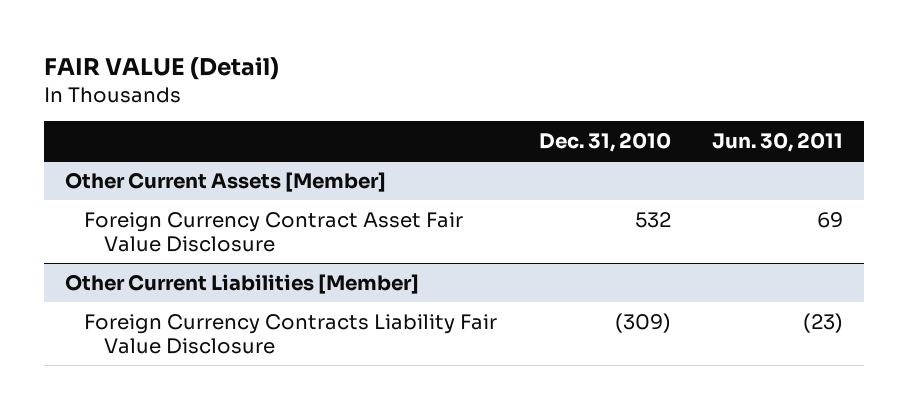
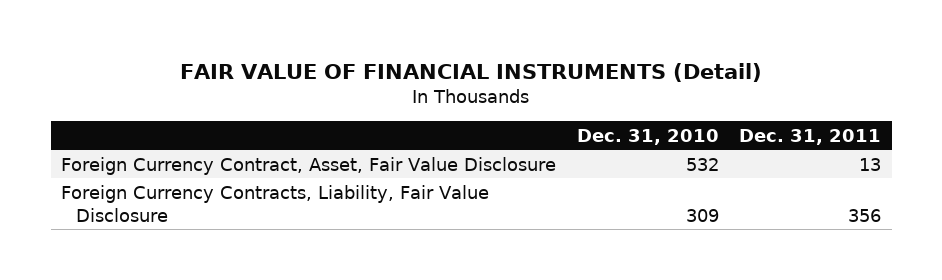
[43,56,279,80] FAIR VALUE (Detail) -> [180,62,763,82] FAIR VALUE OF FINANCIAL INSTRUMENTS (Detail)
[712,132,844,153] Jun. 30, 2011 -> none
none -> [739,128,882,145] Dec. 31, 2011
[64,171,386,192] Other Current Assets [Member] -> none
[64,273,419,294] Other Current Liabilities [Member] -> none
[84,211,464,252] Foreign Currency Contract Asset Fair Value Disclosure -> [61,156,557,175] Foreign Currency Contract, Asset, Fair Value Disclosure
[84,313,498,354] Foreign Currency Contracts Liability Fair Value Disclosure -> [61,184,490,222] Foreign Currency Contracts, Liability, Fair Value Disclosure
[614,312,671,333] (309) -> [685,208,719,222] 309

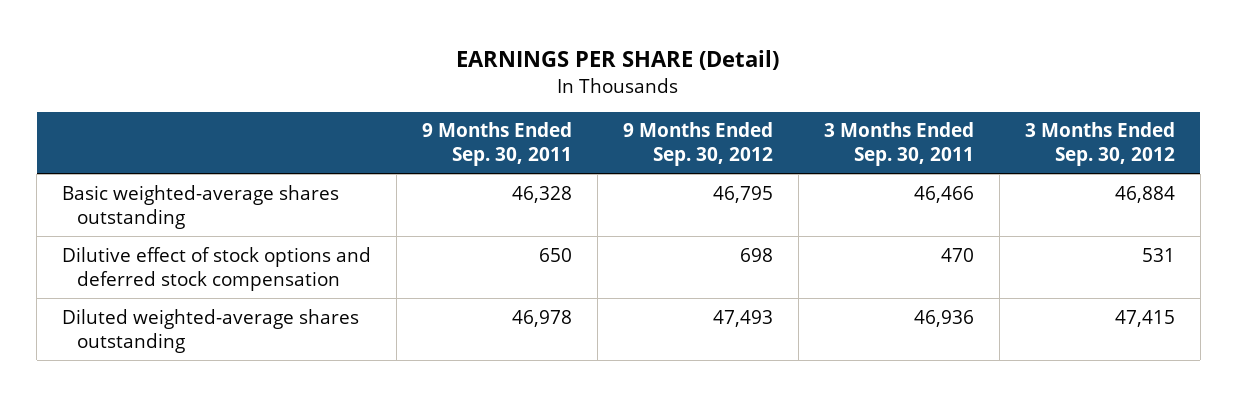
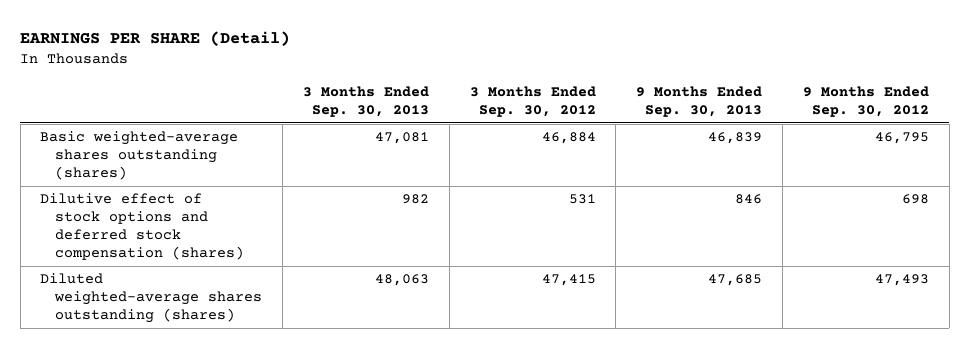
[422,122,573,167] 9 Months Ended Sep. 30, 2011 -> none
[823,122,974,167] 3 Months Ended Sep. 30, 2011 -> none
none -> [302,85,429,117] 3 Months Ended Sep. 30, 2013
none -> [636,85,763,117] 9 Months Ended Sep. 30, 2013
[62,184,340,229] Basic weighted-average shares outstanding -> [40,131,239,181] Basic weighted-average shares outstanding (shares)
[62,246,372,291] Dilutive effect of stock options and deferred stock compensation -> [40,193,245,261] Dilutive effect of stock options and deferred stock compensation (shares)
[62,308,360,353] Diluted weighted-average shares outstanding -> [40,273,263,324] Diluted weighted-average shares outstanding (shares)

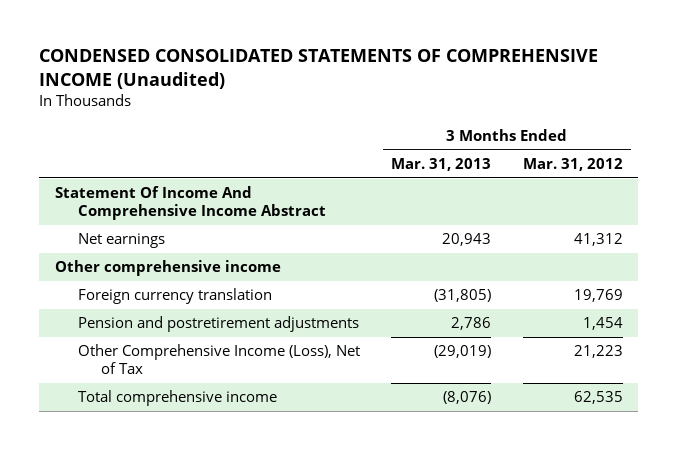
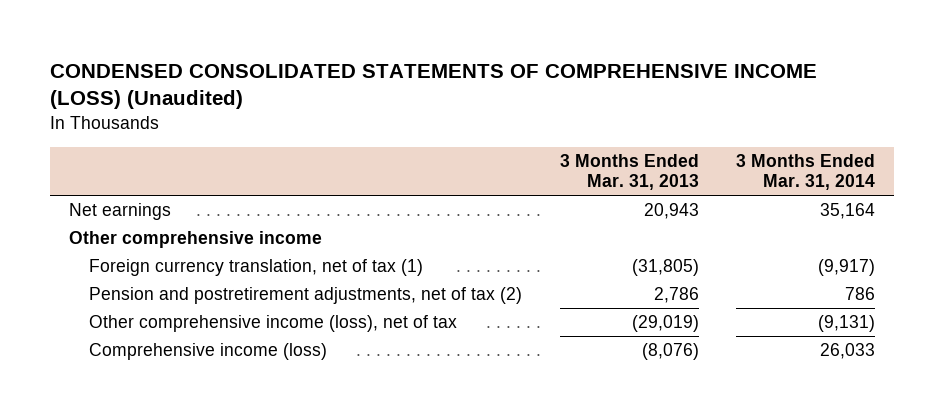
[39,49,599,89] CONDENSED CONSOLIDATED STATEMENTS OF COMPREHENSIVE INCOME (Unaudited) -> [50,63,818,110] CONDENSED CONSOLIDATED STATEMENTS OF COMPREHENSIVE INCOME (LOSS) (Unaudited)
[522,157,623,171] Mar. 31, 2012 -> none
none -> [736,153,876,191] 3 Months Ended Mar. 31, 2014
[54,186,326,221] Statement Of Income And Comprehensive Income Abstract -> none
[77,288,272,305] Foreign currency translation -> [89,259,424,277] Foreign currency translation, net of tax (1)
[77,316,359,333] Pension and postretirement adjustments -> [89,287,523,305] Pension and postretirement adjustments, net of tax (2)
[77,344,360,375] Other Comprehensive Income (Loss), Net of Tax -> [89,315,458,333] Other comprehensive income (loss), net of tax
[77,390,277,407] Total comprehensive income -> [89,343,328,361] Comprehensive income (loss)

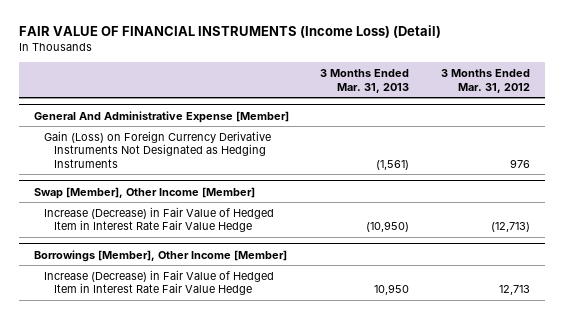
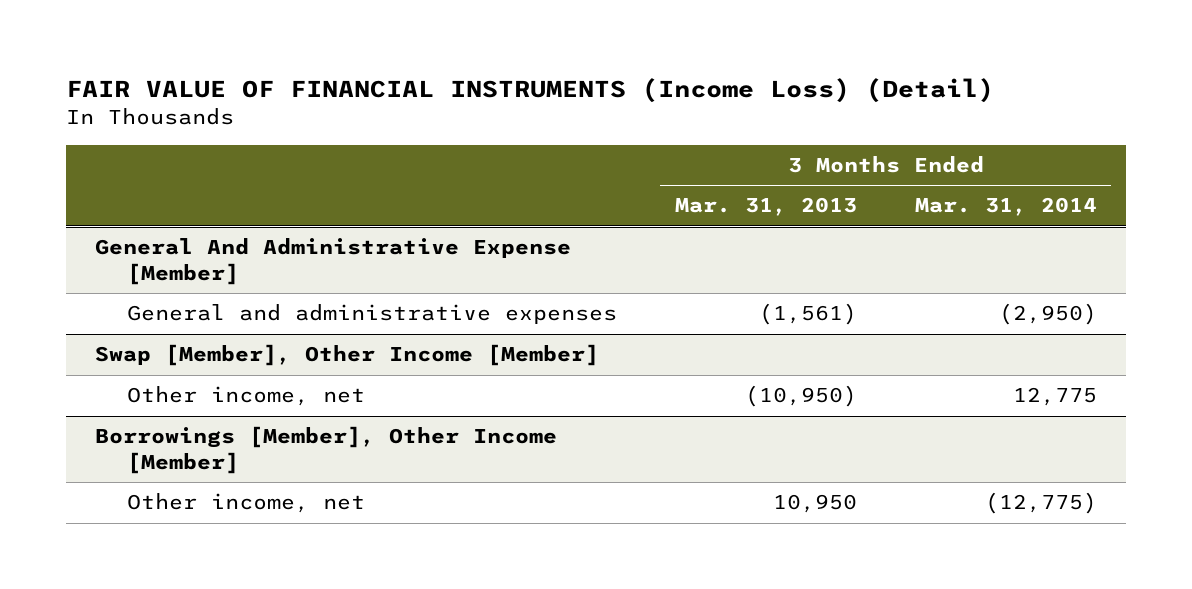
[440,69,530,93] 3 Months Ended Mar. 31, 2012 -> none
none -> [914,197,1097,217] Mar. 31, 2014
[44,130,272,168] Gain (Loss) on Foreign Currency Derivative Instruments Not Designated as Hedging Instruments -> [126,304,617,325] General and administrative expenses
[44,206,275,233] Increase (Decrease) in Fair Value of Hedged Item in Interest Rate Fair Value Hedge -> [126,386,365,407] Other income, net
[44,269,275,296] Increase (Decrease) in Fair Value of Hedged Item in Interest Rate Fair Value Hedge -> [126,493,365,514] Other income, net

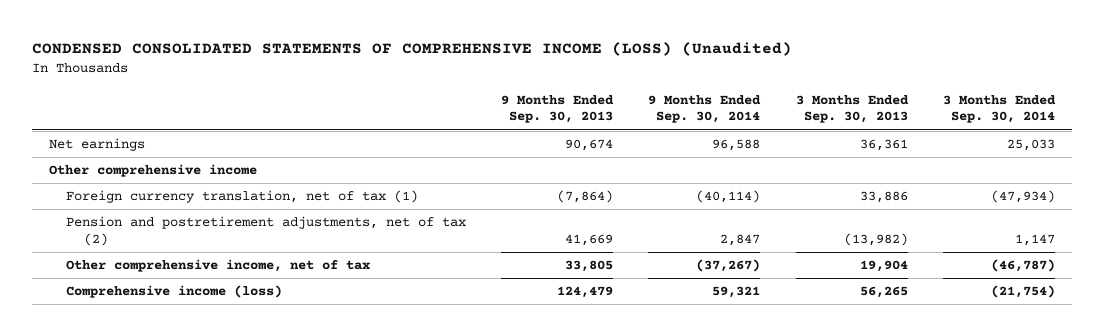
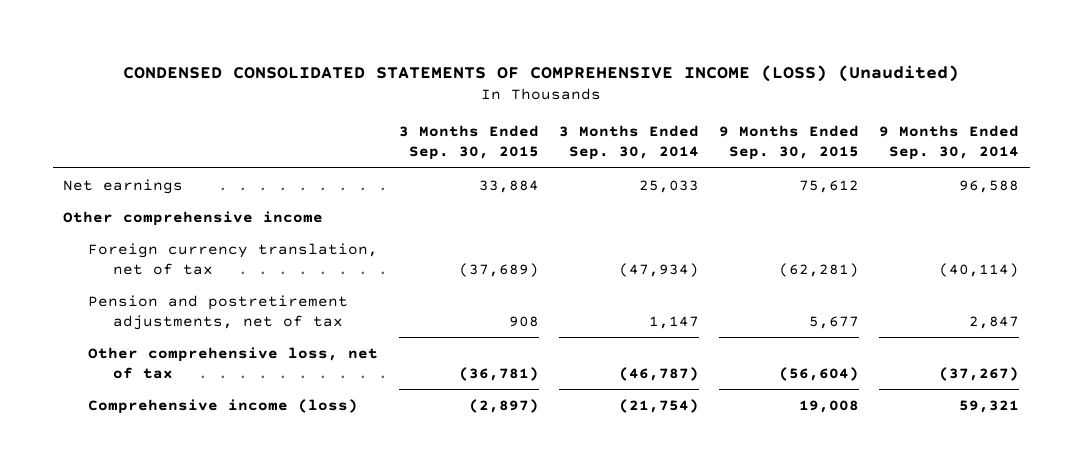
[501,94,615,124] 9 Months Ended Sep. 30, 2013 -> none
[795,94,909,124] 3 Months Ended Sep. 30, 2013 -> none
none -> [398,125,539,161] 3 Months Ended Sep. 30, 2015
none -> [719,125,860,161] 9 Months Ended Sep. 30, 2015
[66,190,419,204] Foreign currency translation, net of tax (1) -> [88,242,379,275] Foreign currency translation, net of tax
[66,216,467,247] Pension and postretirement adjustments, net of tax (2) -> [88,294,349,330] Pension and postretirement adjustments, net of tax
[66,259,371,273] Other comprehensive income, net of tax -> [88,346,379,379] Other comprehensive loss, net of tax

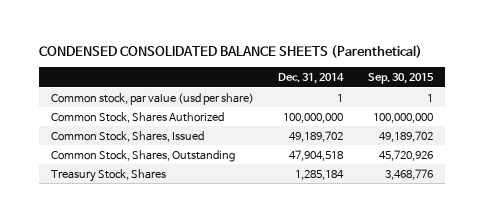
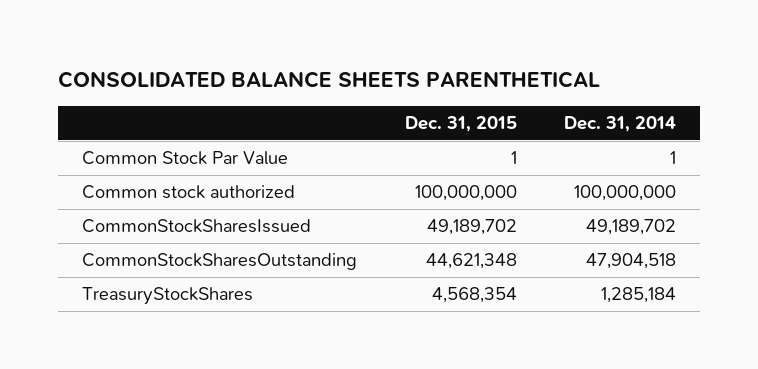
[38,45,422,59] CONDENSED CONSOLIDATED BALANCE SHEETS (Parenthetical) -> [58,71,601,89] CONSOLIDATED BALANCE SHEETS PARENTHETICAL
[367,73,434,85] Sep. 30, 2015 -> none
none -> [404,116,517,133] Dec. 31, 2015
[51,92,255,105] Common stock, par value (usd per share) -> [82,151,289,166] Common Stock Par Value
[51,111,225,123] Common Stock, Shares Authorized -> [82,185,296,200] Common stock authorized
[51,130,205,142] Common Stock, Shares, Issued -> [82,219,312,234] CommonStockSharesIssued
[51,149,236,162] Common Stock, Shares, Outstanding -> [82,253,358,271] CommonStockSharesOutstanding
[51,168,167,182] Treasury Stock, Shares -> [82,287,254,306] TreasuryStockShares

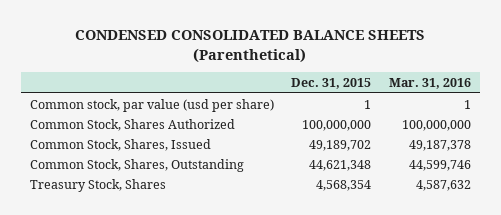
[58,71,601,89] CONSOLIDATED BALANCE SHEETS PARENTHETICAL -> [75,30,426,63] CONDENSED CONSOLIDATED BALANCE SHEETS (Parenthetical)
[564,116,677,133] Dec. 31, 2014 -> none
none -> [389,78,472,90] Mar. 31, 2016
[82,151,289,166] Common Stock Par Value -> [29,98,274,112] Common stock, par value (usd per share)
[82,185,296,200] Common stock authorized -> [29,118,235,131] Common Stock, Shares Authorized
[82,219,312,234] CommonStockSharesIssued -> [29,138,211,151] Common Stock, Shares, Issued
[82,253,358,271] CommonStockSharesOutstanding -> [29,158,244,172] Common Stock, Shares, Outstanding
[82,287,254,306] TreasuryStockShares -> [29,178,166,192] Treasury Stock, Shares

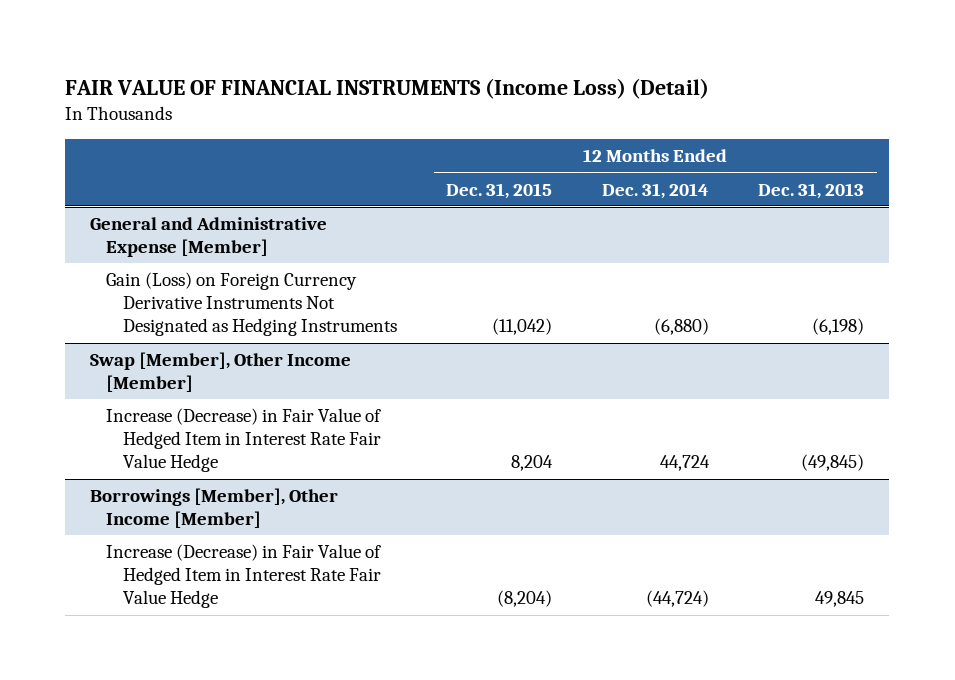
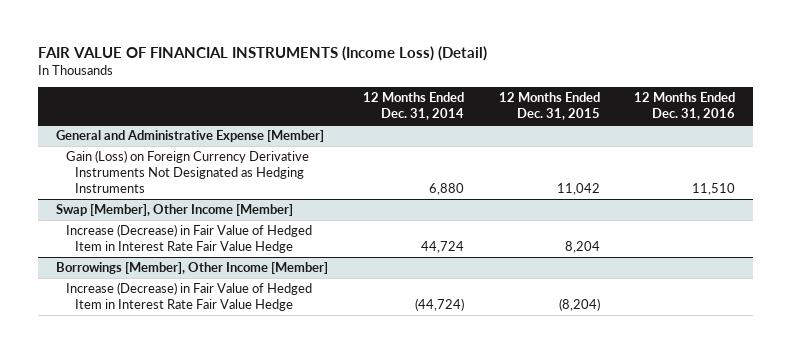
[758,182,865,199] Dec. 31, 2013 -> none
none -> [634,92,736,121] 12 Months Ended Dec. 31, 2016
[492,318,553,336] (11,042) -> [556,183,600,196] 11,042
[653,318,709,336] (6,880) -> [428,183,464,196] 6,880

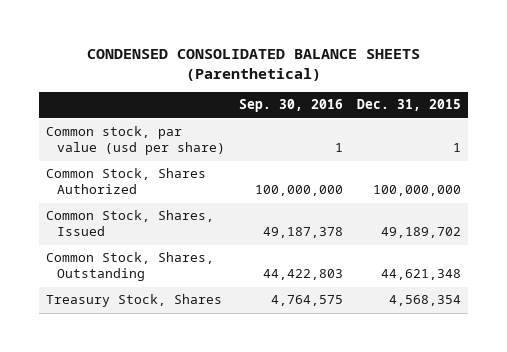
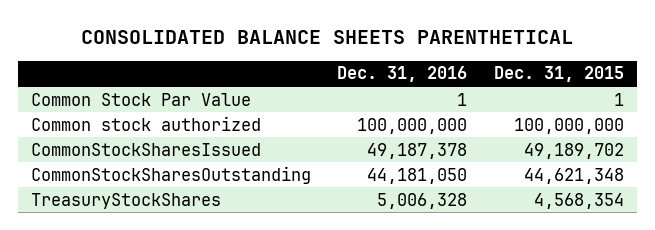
[86,49,420,82] CONDENSED CONSOLIDATED BALANCE SHEETS (Parenthetical) -> [81,29,574,44] CONSOLIDATED BALANCE SHEETS PARENTHETICAL
[238,99,343,113] Sep. 30, 2016 -> none
none -> [337,66,468,83] Dec. 31, 2016
[46,126,225,156] Common stock, par value (usd per share) -> [30,92,251,106] Common Stock Par Value
[46,168,207,195] Common Stock, Shares Authorized -> [30,115,261,131] Common stock authorized
[46,210,215,237] Common Stock, Shares, Issued -> [30,142,261,156] CommonStockSharesIssued
[46,252,215,282] Common Stock, Shares, Outstanding -> [30,165,311,184] CommonStockSharesOutstanding
[46,294,223,308] Treasury Stock, Shares -> [30,192,221,209] TreasuryStockShares

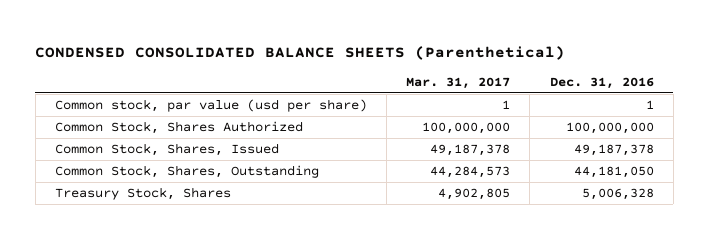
[81,29,574,44] CONSOLIDATED BALANCE SHEETS PARENTHETICAL -> [35,45,566,60] CONDENSED CONSOLIDATED BALANCE SHEETS (Parenthetical)
[493,66,624,83] Dec. 31, 2015 -> none
none -> [406,76,511,89] Mar. 31, 2017
[30,92,251,106] Common Stock Par Value -> [54,99,367,113] Common stock, par value (usd per share)
[30,115,261,131] Common stock authorized -> [54,121,303,135] Common Stock, Shares Authorized
[30,142,261,156] CommonStockSharesIssued -> [54,143,279,157] Common Stock, Shares, Issued
[30,165,311,184] CommonStockSharesOutstanding -> [54,165,319,179] Common Stock, Shares, Outstanding
[30,192,221,209] TreasuryStockShares -> [54,187,231,201] Treasury Stock, Shares

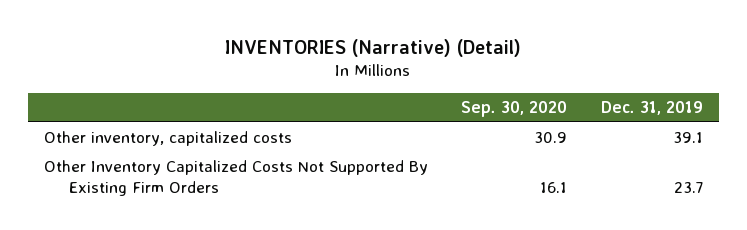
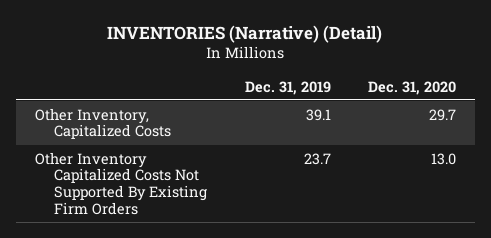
[461,101,568,118] Sep. 30, 2020 -> none
none -> [368,80,457,95] Dec. 31, 2020
[44,131,293,147] Other inventory, capitalized costs -> [34,107,172,140] Other Inventory, Capitalized Costs

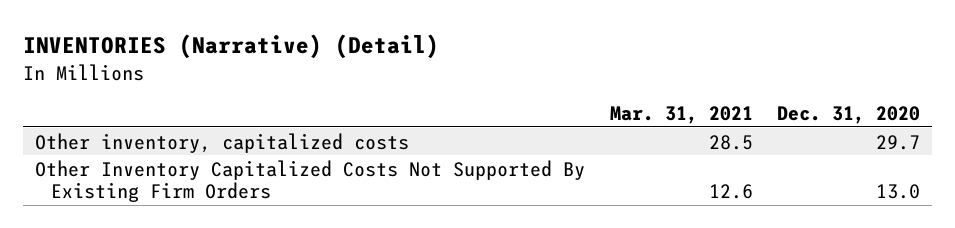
[244,80,331,95] Dec. 31, 2019 -> none
none -> [609,105,753,124] Mar. 31, 2021
[34,107,172,140] Other Inventory, Capitalized Costs -> [35,132,410,153] Other inventory, capitalized costs

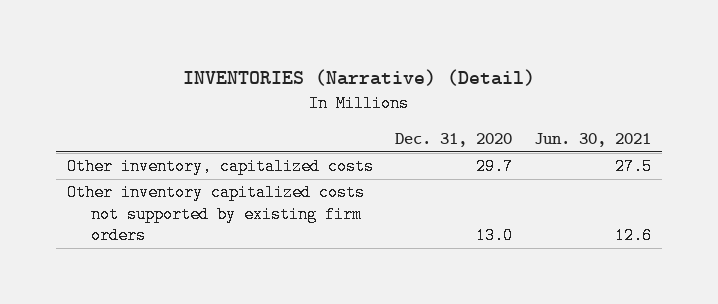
[609,105,753,124] Mar. 31, 2021 -> none
none -> [533,133,651,148] Jun. 30, 2021
[35,159,586,203] Other Inventory Capitalized Costs Not Supported By Existing Firm Orders -> [66,184,365,245] Other inventory capitalized costs not supported by existing firm orders

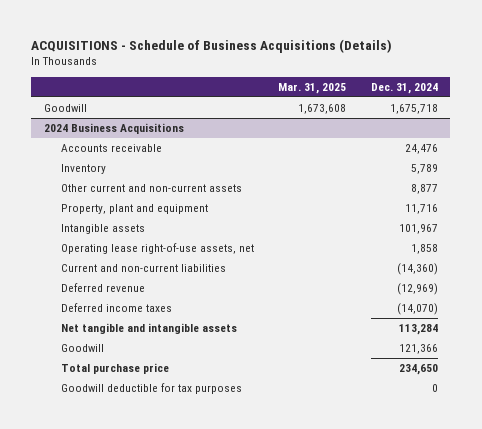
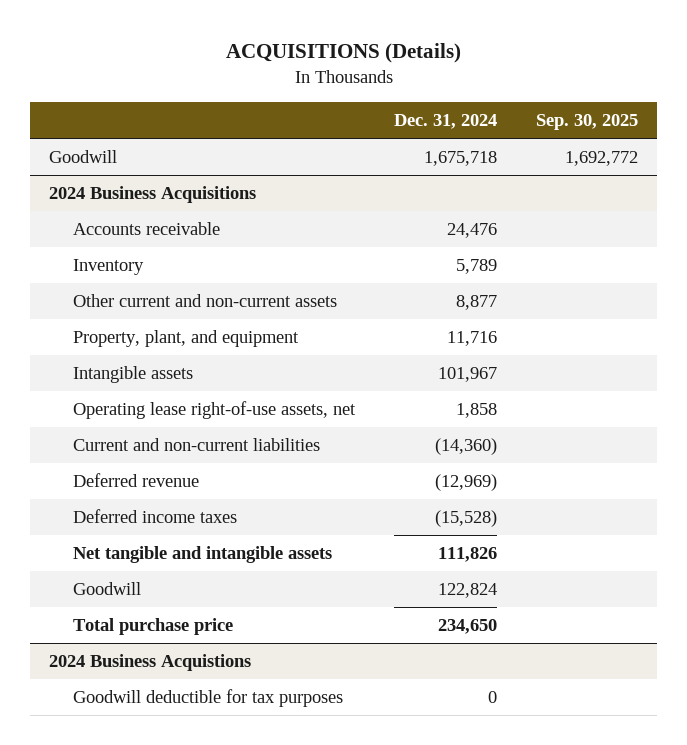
[31,38,393,53] ACQUISITIONS - Schedule of Business Acquisitions (Details) -> [225,43,461,64] ACQUISITIONS (Details)
[278,83,347,95] Mar. 31, 2025 -> none
none -> [535,113,638,130] Sep. 30, 2025
[60,204,208,215] Property, plant and equipment -> [72,330,299,348] Property, plant, and equipment
[396,303,438,316] (14,070) -> [434,510,497,528] (15,528)
[398,324,438,336] 113,284 -> [437,547,497,563] 111,826
[398,344,438,355] 121,366 -> [437,583,497,599] 122,824
none -> [49,654,252,672] 2024 Business Acquistions

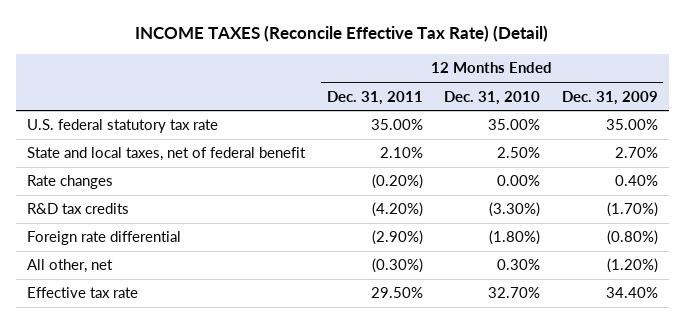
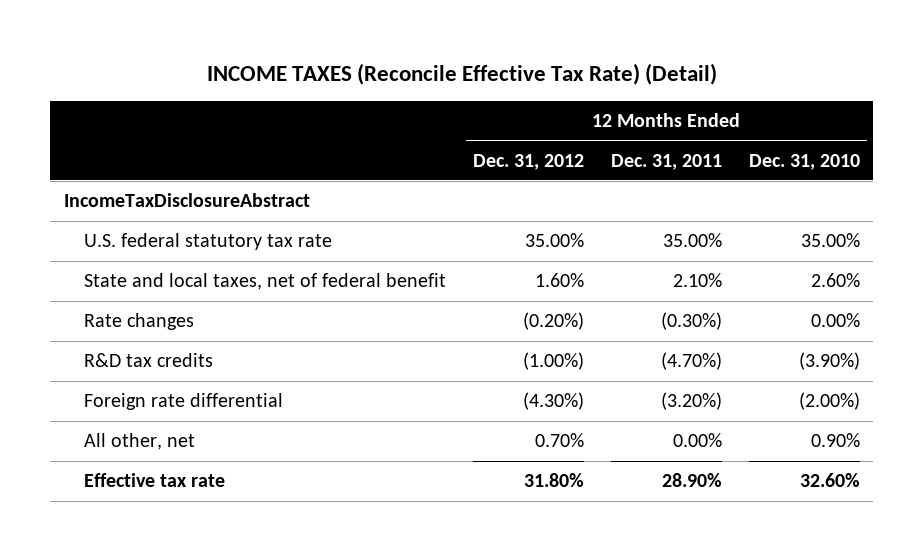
[561,90,658,105] Dec. 31, 2009 -> none
none -> [472,153,584,170] Dec. 31, 2012
none -> [63,193,310,208] IncomeTaxDisclosureAbstract
[497,147,541,159] 2.50% -> [810,273,860,288] 2.60%
[371,174,423,190] (0.20%) -> [660,312,722,331] (0.30%)
[371,202,423,218] (4.20%) -> [660,352,722,371] (4.70%)
[489,202,541,218] (3.30%) -> [798,352,860,371] (3.90%)
[371,230,423,246] (2.90%) -> [660,392,722,411] (3.20%)
[489,230,541,246] (1.80%) -> [798,392,860,411] (2.00%)
[371,258,423,274] (0.30%) -> [672,433,722,448] 0.00%
[497,259,541,271] 0.30% -> [810,433,860,448] 0.90%
[370,287,423,299] 29.50% -> [661,473,722,488] 28.90%
[488,287,541,299] 32.70% -> [799,473,860,488] 32.60%

